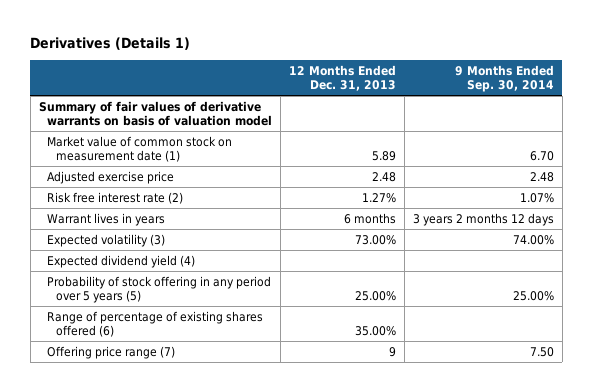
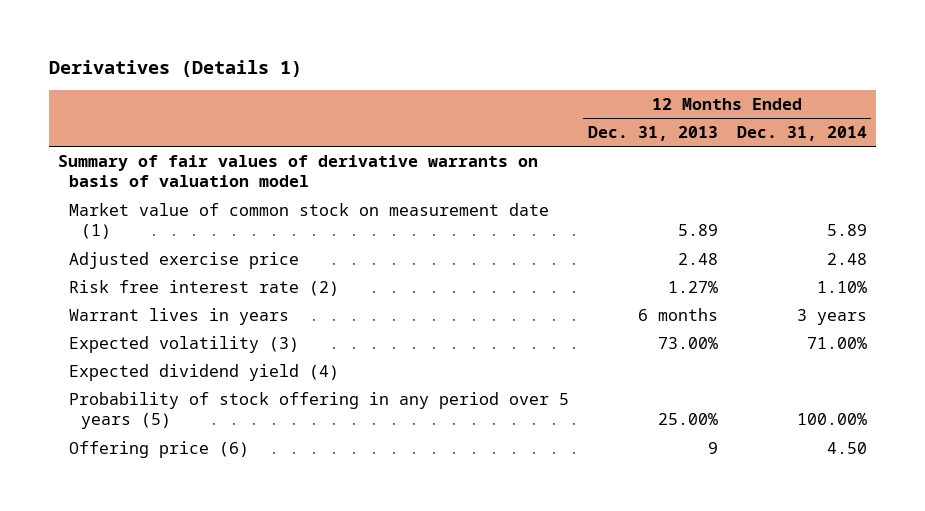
[454,64,554,93] 9 Months Ended Sep. 30, 2014 -> none
none -> [736,126,867,142] Dec. 31, 2014
[47,310,264,338] Range of percentage of existing shares offered (6) -> none
[47,345,176,359] Offering price range (7) -> [69,440,250,458] Offering price (6)

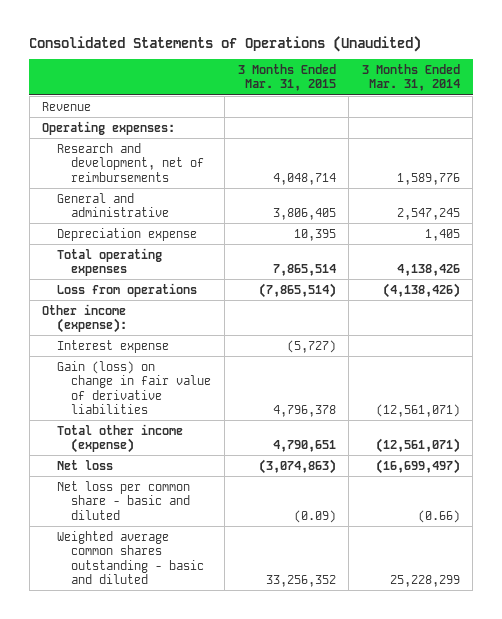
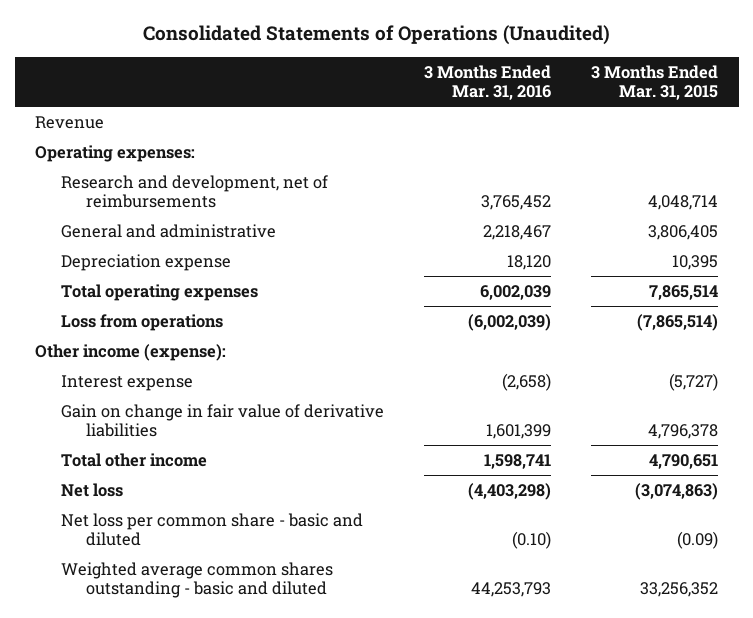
[361,63,460,92] 3 Months Ended Mar. 31, 2014 -> none
none -> [423,64,551,101] 3 Months Ended Mar. 31, 2016
[56,360,212,415] Gain (loss) on change in fair value of derivative liabilities -> [60,403,384,438] Gain on change in fair value of derivative liabilities
[56,423,183,454] Total other income (expense) -> [60,452,207,467] Total other income

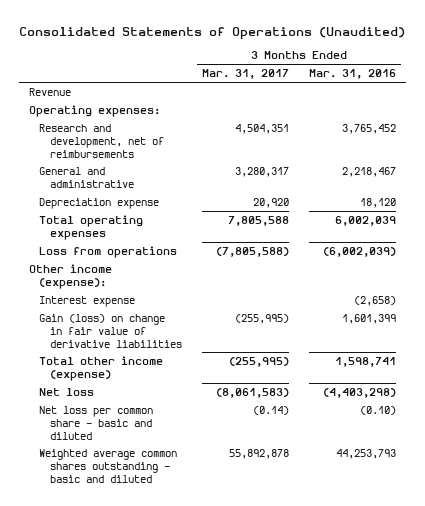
[591,64,719,101] 3 Months Ended Mar. 31, 2015 -> none
none -> [201,69,289,80] Mar. 31, 2017
[60,403,384,438] Gain on change in fair value of derivative liabilities -> [39,313,182,348] Gain (loss) on change in fair value of derivative liabilities
[60,452,207,467] Total other income -> [39,355,164,381] Total other income (expense)

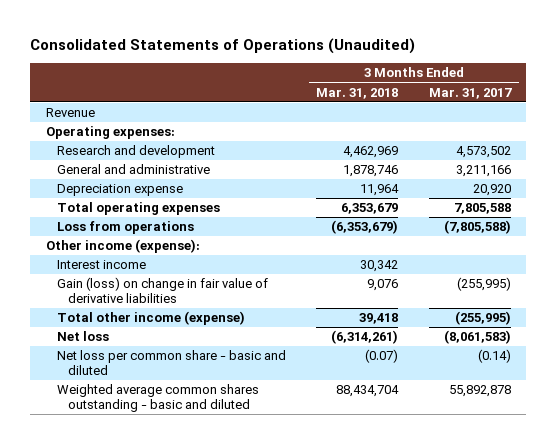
[308,69,396,80] Mar. 31, 2016 -> none
none -> [316,87,399,99] Mar. 31, 2018
[39,123,164,158] Research and development, net of reimbursements -> [56,145,215,159] Research and development
[234,123,289,134] 4,504,351 -> [455,146,511,159] 4,573,502
[234,166,289,177] 3,280,317 -> [455,165,511,178] 3,211,166
[39,295,136,307] Interest expense -> none
none -> [56,260,146,270] Interest income

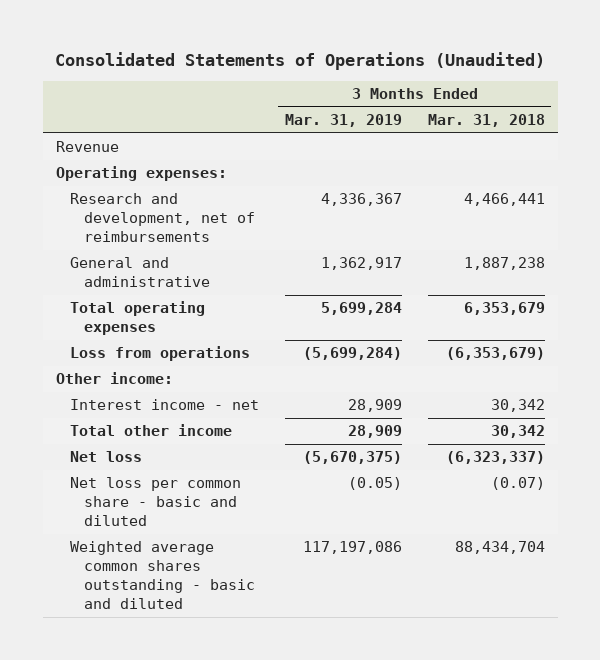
[428,87,512,99] Mar. 31, 2017 -> none
none -> [284,114,402,128] Mar. 31, 2019
[56,184,183,197] Depreciation expense -> none
[56,145,215,159] Research and development -> [70,193,256,243] Research and development, net of reimbursements
[343,146,399,159] 4,462,969 -> [463,193,545,207] 4,466,441
[343,165,399,178] 1,878,746 -> [463,257,545,271] 1,887,238
[56,277,268,304] Gain (loss) on change in fair value of derivative liabilities -> none
[45,239,200,254] Other income (expense): -> [55,372,173,385] Other income:
[56,260,146,270] Interest income -> [70,399,260,411] Interest income - net
[56,311,245,326] Total other income (expense) -> [70,424,233,437] Total other income
[359,313,399,325] 39,418 -> [490,425,545,439] 30,342
[331,330,399,345] (6,314,261) -> [445,451,545,465] (6,323,337)

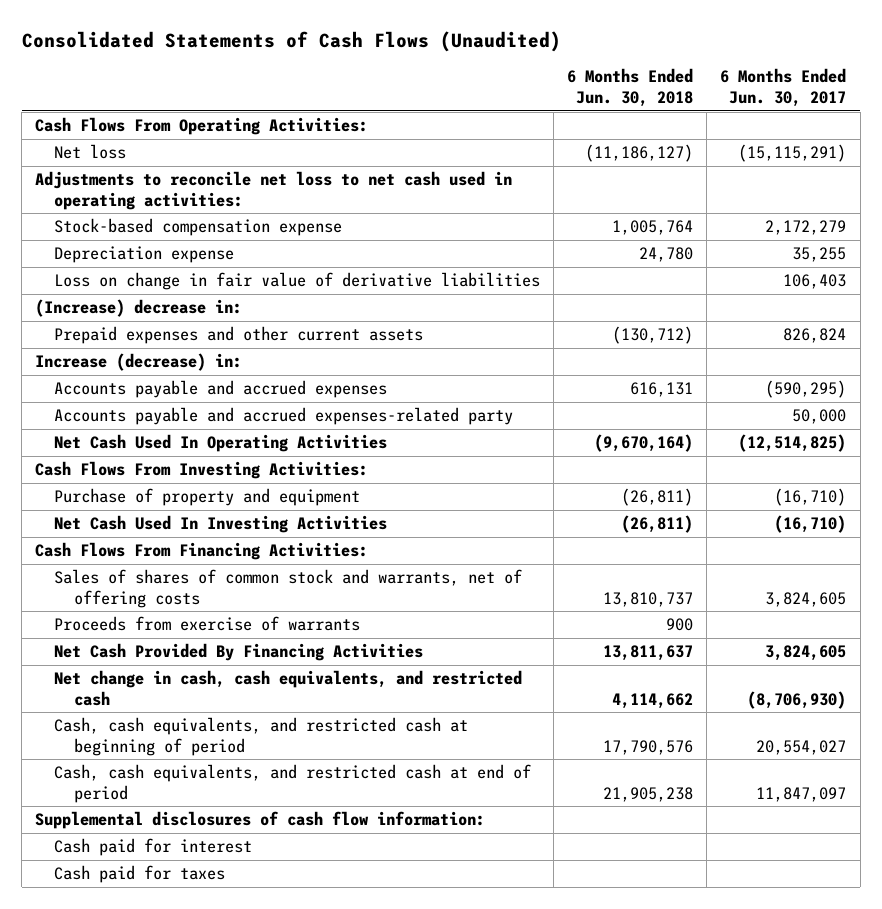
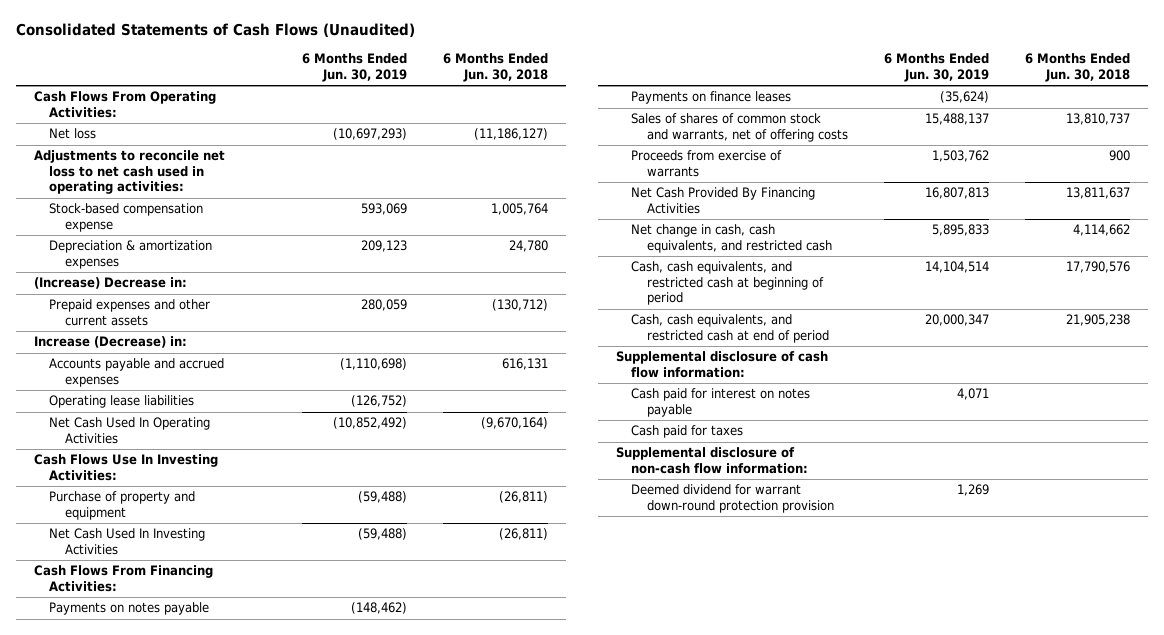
[720,68,847,107] 6 Months Ended Jun. 30, 2017 -> none
none -> [302,53,408,82] 6 Months Ended Jun. 30, 2019
[54,272,541,291] Loss on change in fair value of derivative liabilities -> none
[54,246,235,264] Depreciation expense -> [49,240,213,269] Depreciation & amortization expenses
[35,299,243,318] (Increase) decrease in: -> [33,277,187,290] (Increase) Decrease in:
[35,353,243,372] Increase (decrease) in: -> [33,336,187,349] Increase (Decrease) in:
[54,407,514,426] Accounts payable and accrued expenses-related party -> none
none -> [49,395,195,409] Operating lease liabilities
[35,461,369,480] Cash Flows From Investing Activities: -> [33,454,218,481] Cash Flows Use In Investing Activities:
none -> [49,602,210,616] Payments on notes payable
none -> [631,91,792,105] Payments on finance leases
[35,811,486,830] Supplemental disclosures of cash flow information: -> [615,351,828,378] Supplemental disclosure of cash flow information:
[54,838,253,857] Cash paid for interest -> [631,388,811,417] Cash paid for interest on notes payable
none -> [615,447,809,474] Supplemental disclosure of non-cash flow information:
none -> [631,484,835,513] Deemed dividend for warrant down-round protection provision

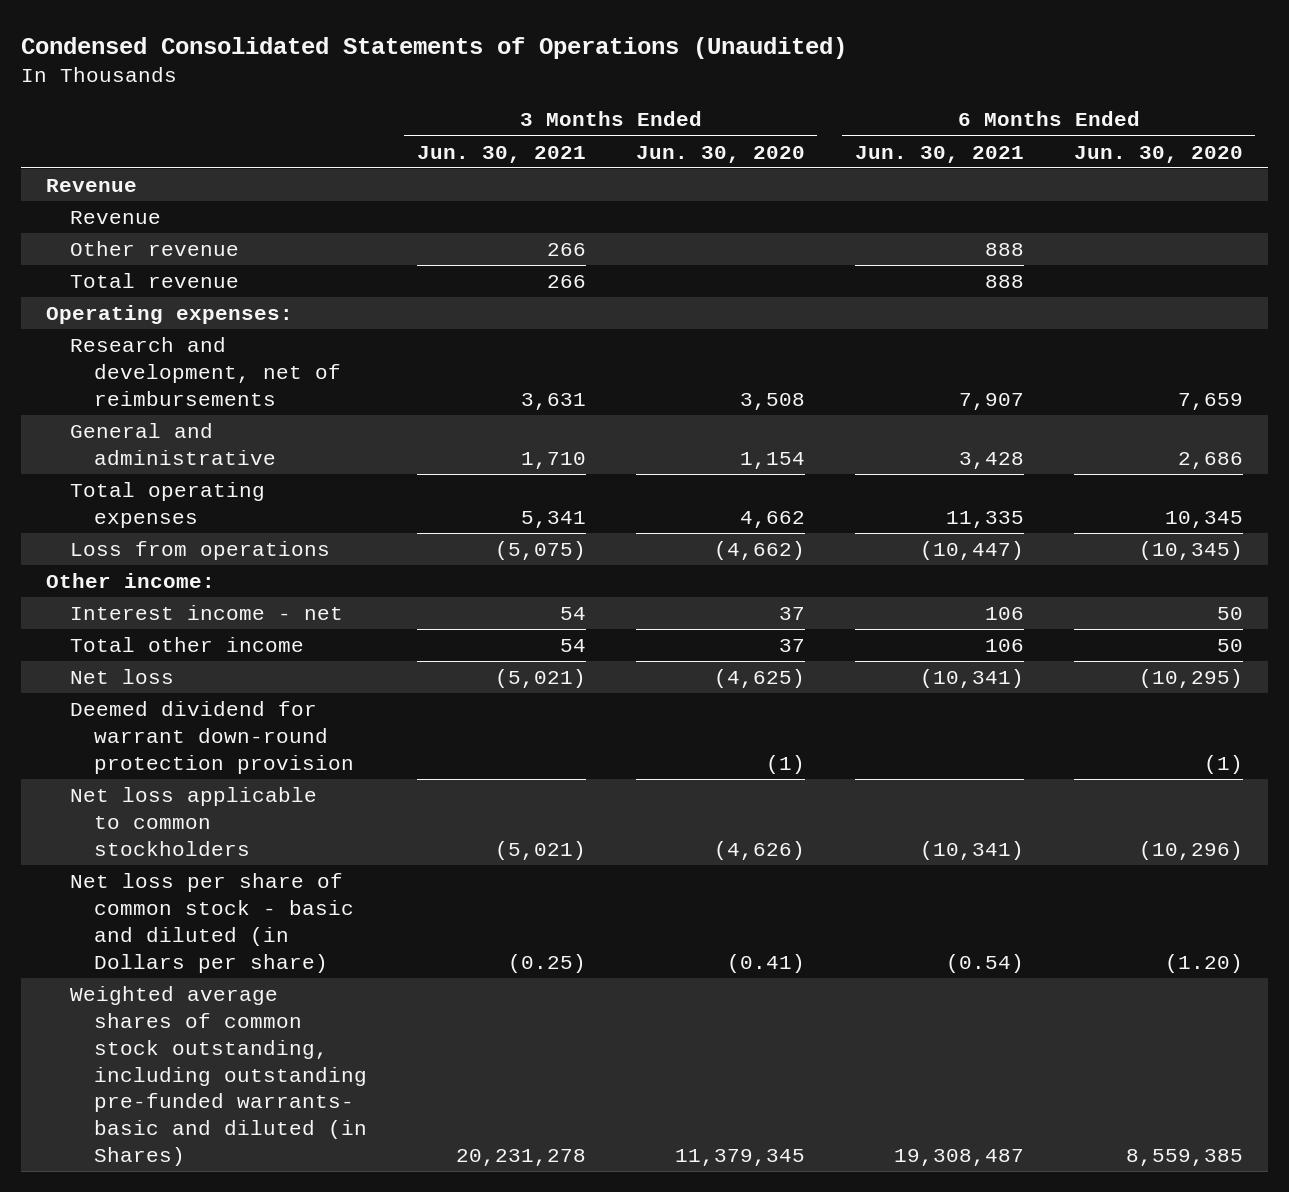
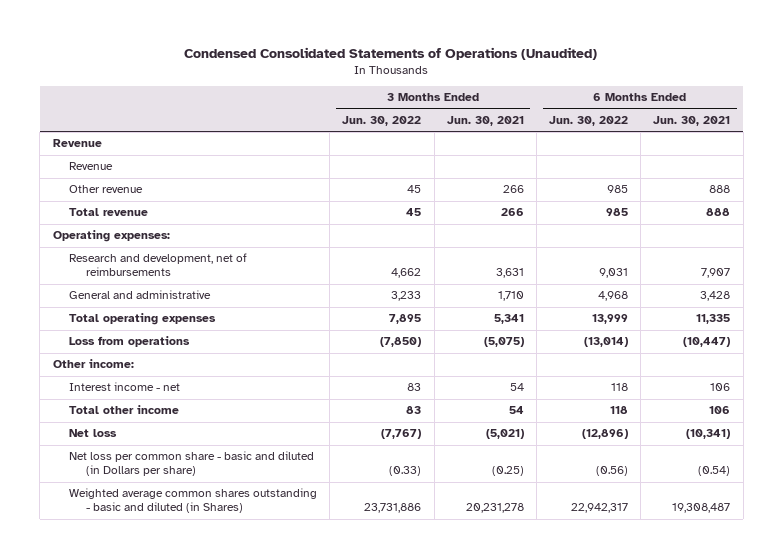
[635,145,805,163] Jun. 30, 2020 -> none
[1073,145,1243,163] Jun. 30, 2020 -> none
none -> [342,116,422,127] Jun. 30, 2022
none -> [549,116,629,127] Jun. 30, 2022
[69,701,354,774] Deemed dividend for warrant down-round protection provision -> none
[69,787,317,856] Net loss applicable to common stockholders -> none
[69,873,354,973] Net loss per share of common stock - basic and diluted (in Dollars per share) -> [69,451,315,477] Net loss per common share - basic and diluted (in Dollars per share)
[69,986,367,1166] Weighted average shares of common stock outstanding, including outstanding pre-funded warrants- basic and diluted (in Shares) -> [69,488,318,514] Weighted average common shares outstanding - basic and diluted (in Shares)

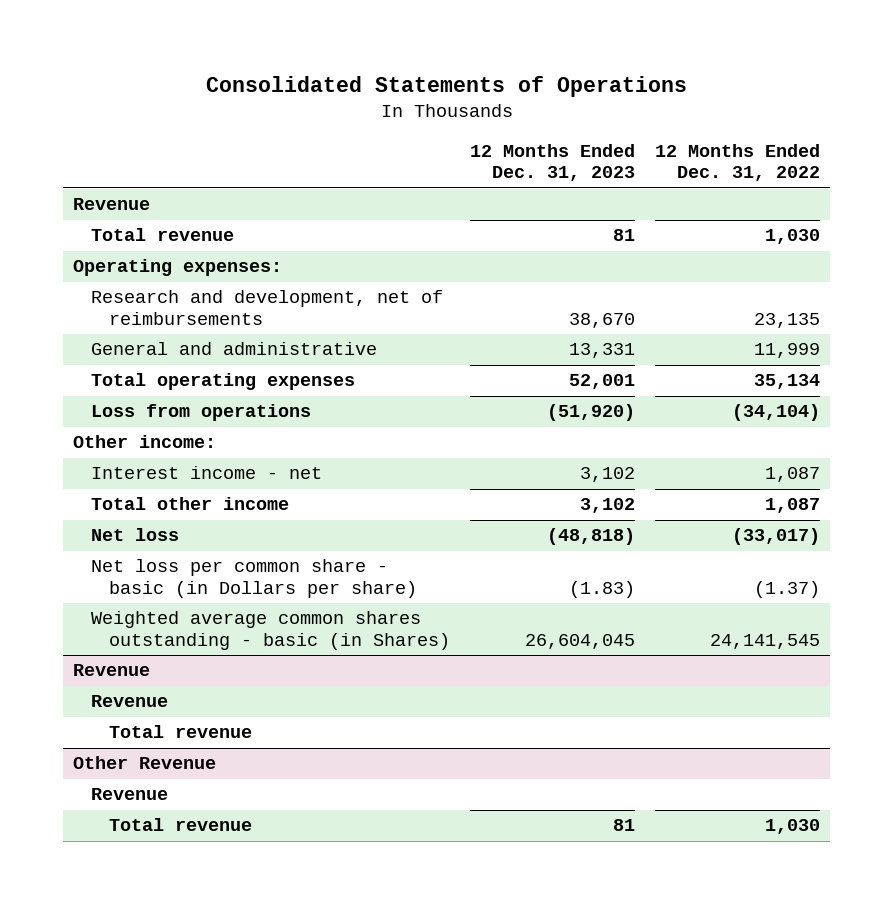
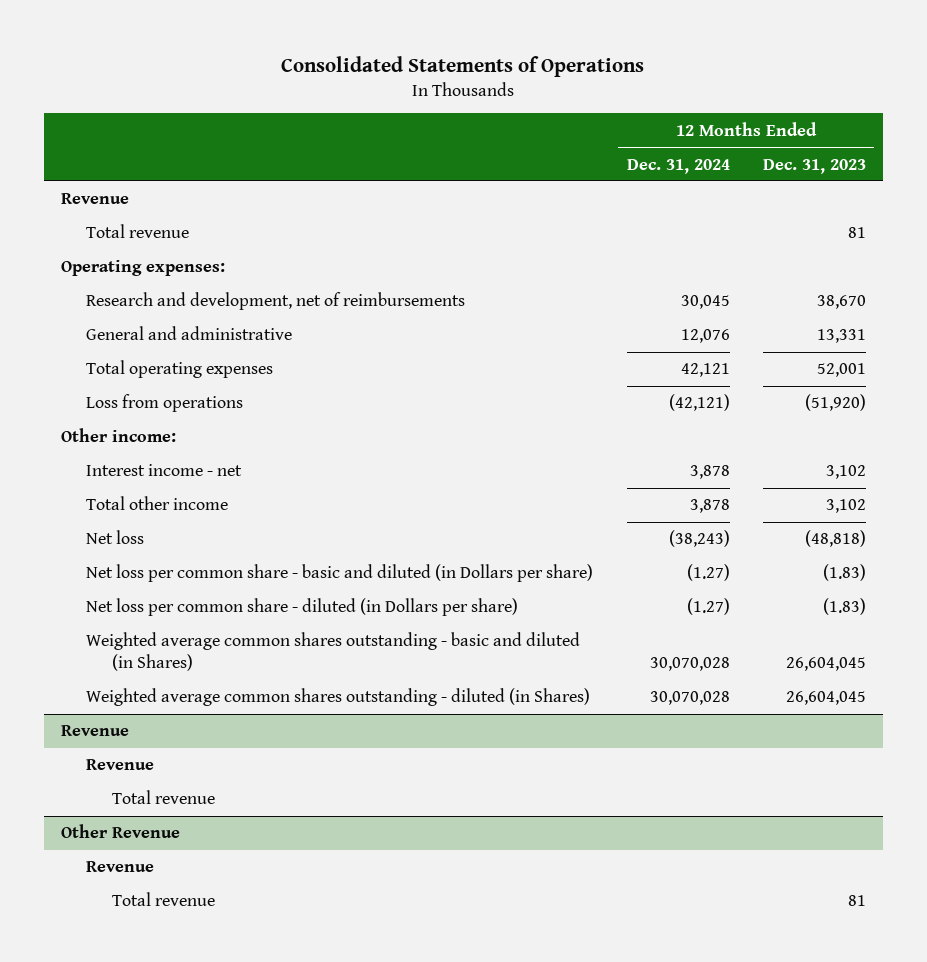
[655,143,821,182] 12 Months Ended Dec. 31, 2022 -> none
none -> [626,158,730,174] Dec. 31, 2024
[90,559,417,599] Net loss per common share - basic (in Dollars per share) -> [86,564,594,583] Net loss per common share - basic and diluted (in Dollars per share)
none -> [86,598,519,617] Net loss per common share - diluted (in Dollars per share)
[90,611,450,651] Weighted average common shares outstanding - basic (in Shares) -> [86,632,581,672] Weighted average common shares outstanding - basic and diluted (in Shares)
none -> [86,688,591,707] Weighted average common shares outstanding - diluted (in Shares)

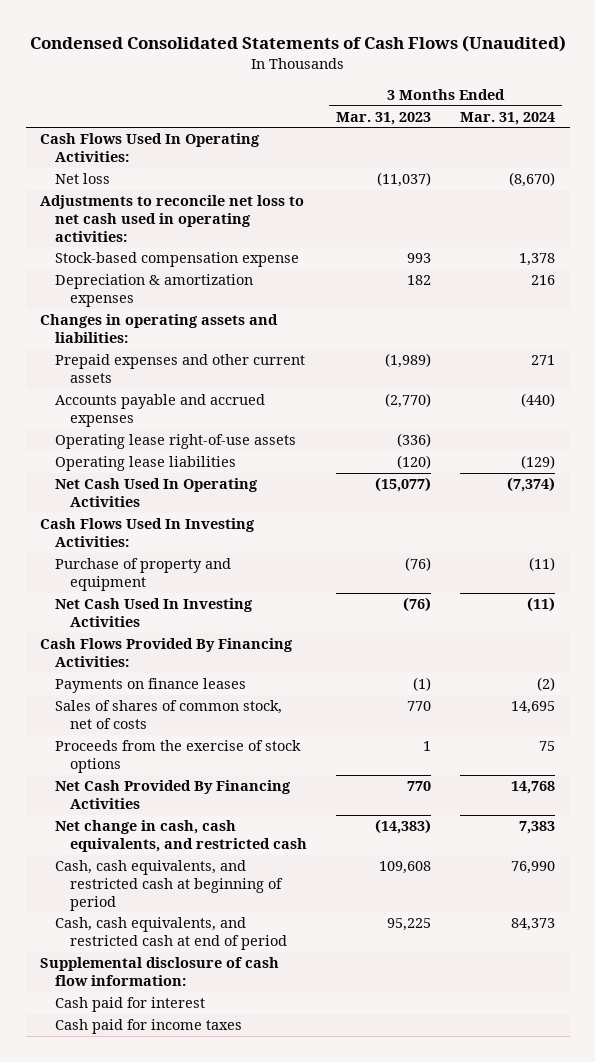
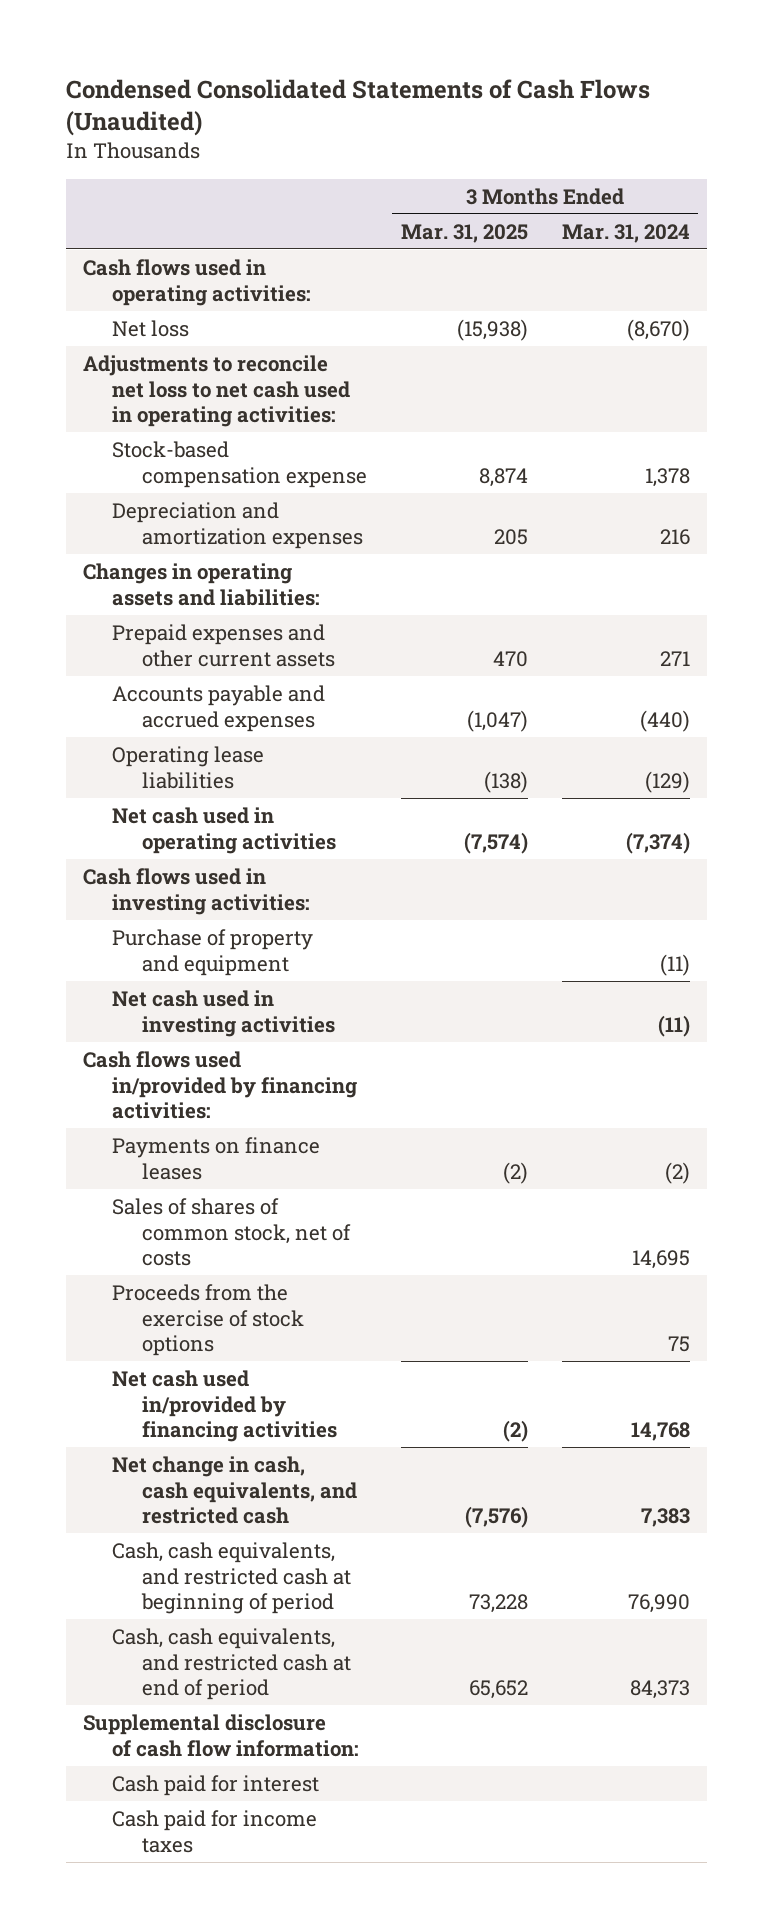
[336,111,432,125] Mar. 31, 2023 -> none
none -> [400,223,528,243] Mar. 31, 2025
[40,133,261,162] Cash Flows Used In Operating Activities: -> [82,258,312,306] Cash flows used in operating activities:
[55,274,254,307] Depreciation & amortization expenses -> [112,501,363,549] Depreciation and amortization expenses
[55,434,297,450] Operating lease right-of-use assets -> none
[55,478,259,507] Net Cash Used In Operating Activities -> [112,806,336,854] Net cash used in operating activities
[40,518,256,547] Cash Flows Used In Investing Activities: -> [82,867,311,915] Cash flows used in investing activities:
[55,598,254,627] Net Cash Used In Investing Activities -> [112,989,335,1037] Net cash used in investing activities
[40,638,294,667] Cash Flows Provided By Financing Activities: -> [82,1050,358,1120] Cash flows used in/provided by financing activities:
[55,780,292,809] Net Cash Provided By Financing Activities -> [112,1369,337,1443] Net cash used in/provided by financing activities

